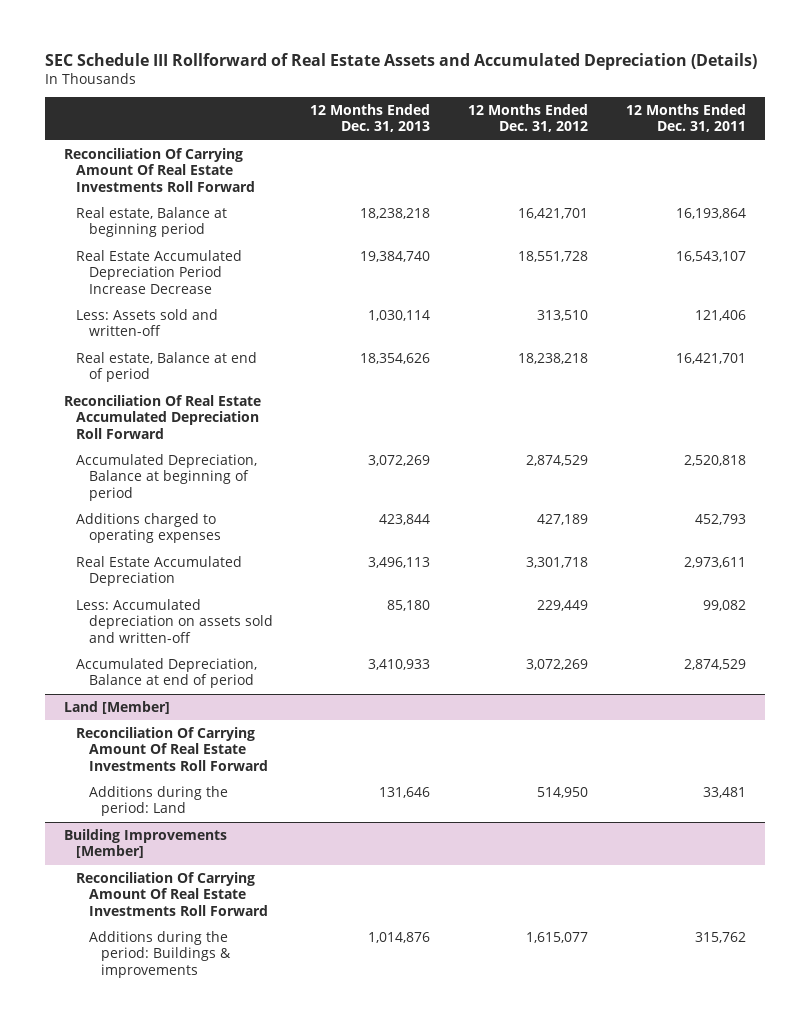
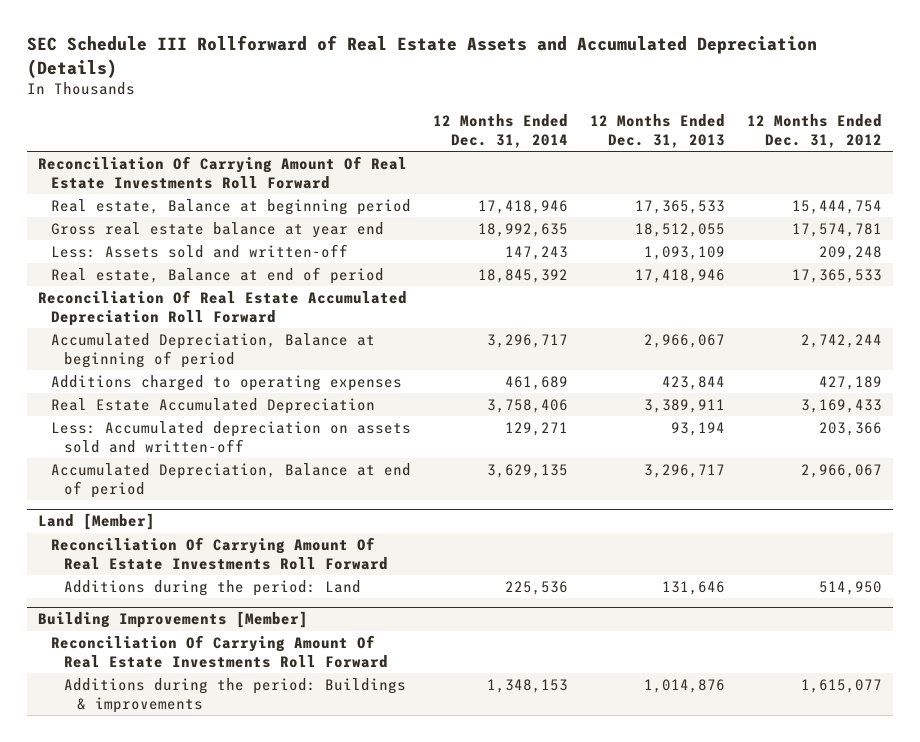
[626,104,747,133] 12 Months Ended Dec. 31, 2011 -> none
none -> [432,113,568,148] 12 Months Ended Dec. 31, 2014
[76,249,243,294] Real Estate Accumulated Depreciation Period Increase Decrease -> none
[360,207,431,219] 18,238,218 -> [634,199,725,214] 17,365,533
[518,207,589,219] 16,421,701 -> [791,199,882,214] 15,444,754
none -> [50,221,384,238] Gross real estate balance at year end
[368,309,431,321] 1,030,114 -> [643,245,725,260] 1,093,109
[537,309,589,321] 313,510 -> [818,245,882,260] 209,248
[360,352,431,364] 18,354,626 -> [634,268,725,283] 17,418,946
[518,352,589,364] 18,238,218 -> [791,268,882,283] 17,365,533
[368,454,431,466] 3,072,269 -> [643,333,725,348] 2,966,067
[526,454,589,466] 2,874,529 -> [800,333,882,348] 2,742,244
[368,556,431,568] 3,496,113 -> [643,398,725,413] 3,389,911
[526,556,589,568] 3,301,718 -> [800,398,882,413] 3,169,433
[387,599,431,611] 85,180 -> [670,421,725,436] 93,194
[537,599,589,611] 229,449 -> [818,421,882,436] 203,366
[368,658,431,670] 3,410,933 -> [643,463,725,478] 3,296,717
[526,658,589,670] 3,072,269 -> [800,463,882,478] 2,966,067

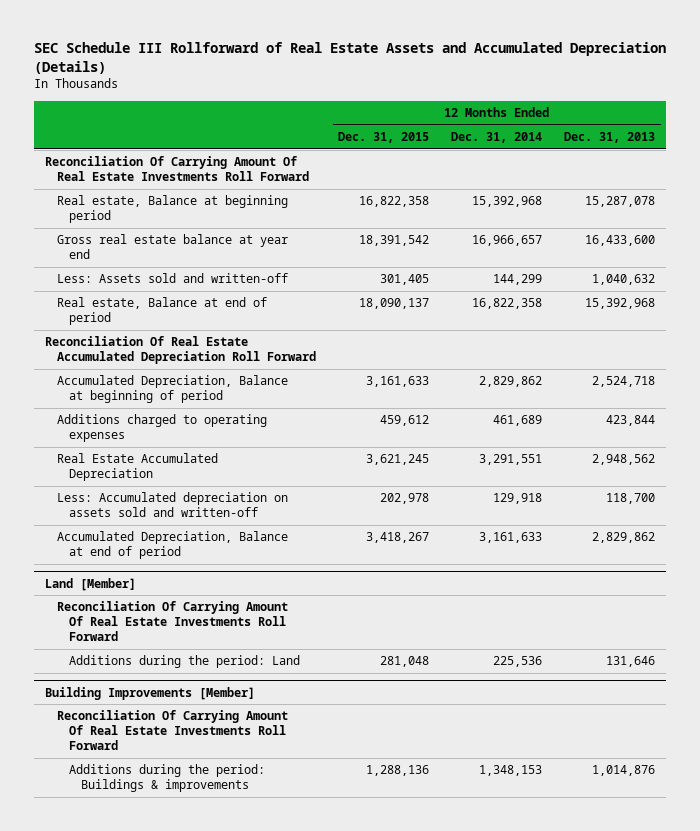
[746,113,882,148] 12 Months Ended Dec. 31, 2012 -> none
none -> [338,131,430,143] Dec. 31, 2015
[477,199,568,214] 17,418,946 -> [472,196,543,208] 15,392,968
[634,199,725,214] 17,365,533 -> [585,196,656,208] 15,287,078
[477,222,568,237] 18,992,635 -> [472,235,543,247] 16,966,657
[634,222,725,237] 18,512,055 -> [585,235,656,247] 16,433,600
[504,245,568,260] 147,243 -> [493,274,543,286] 144,299
[643,245,725,260] 1,093,109 -> [592,274,656,286] 1,040,632
[477,268,568,283] 18,845,392 -> [472,298,543,310] 16,822,358
[634,268,725,283] 17,418,946 -> [585,298,656,310] 15,392,968
[486,333,568,348] 3,296,717 -> [479,376,543,388] 2,829,862
[643,333,725,348] 2,966,067 -> [592,376,656,388] 2,524,718
[486,398,568,413] 3,758,406 -> [479,454,543,466] 3,291,551
[643,398,725,413] 3,389,911 -> [592,454,656,466] 2,948,562
[504,421,568,436] 129,271 -> [493,493,543,505] 129,918
[670,421,725,436] 93,194 -> [606,493,656,505] 118,700
[486,463,568,478] 3,629,135 -> [479,532,543,544] 3,161,633
[643,463,725,478] 3,296,717 -> [592,532,656,544] 2,829,862

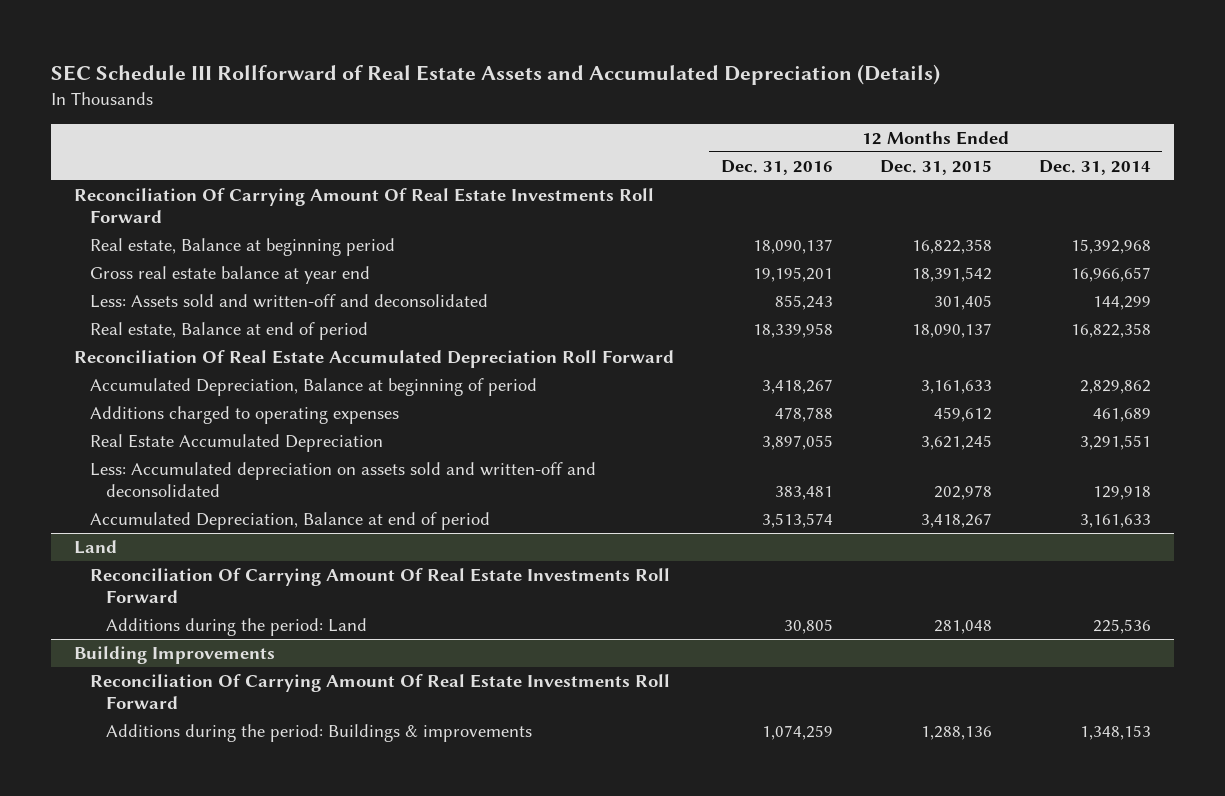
[564,131,656,143] Dec. 31, 2013 -> none
none -> [721,159,834,175] Dec. 31, 2016
[56,273,288,284] Less: Assets sold and written-off -> [90,294,489,309] Less: Assets sold and written-off and deconsolidated
[56,492,288,518] Less: Accumulated depreciation on assets sold and written-off -> [90,462,597,497] Less: Accumulated depreciation on assets sold and written-off and deconsolidated
[44,577,136,591] Land [Member] -> [74,540,118,555] Land
[44,686,255,700] Building Improvements [Member] -> [74,646,276,665] Building Improvements

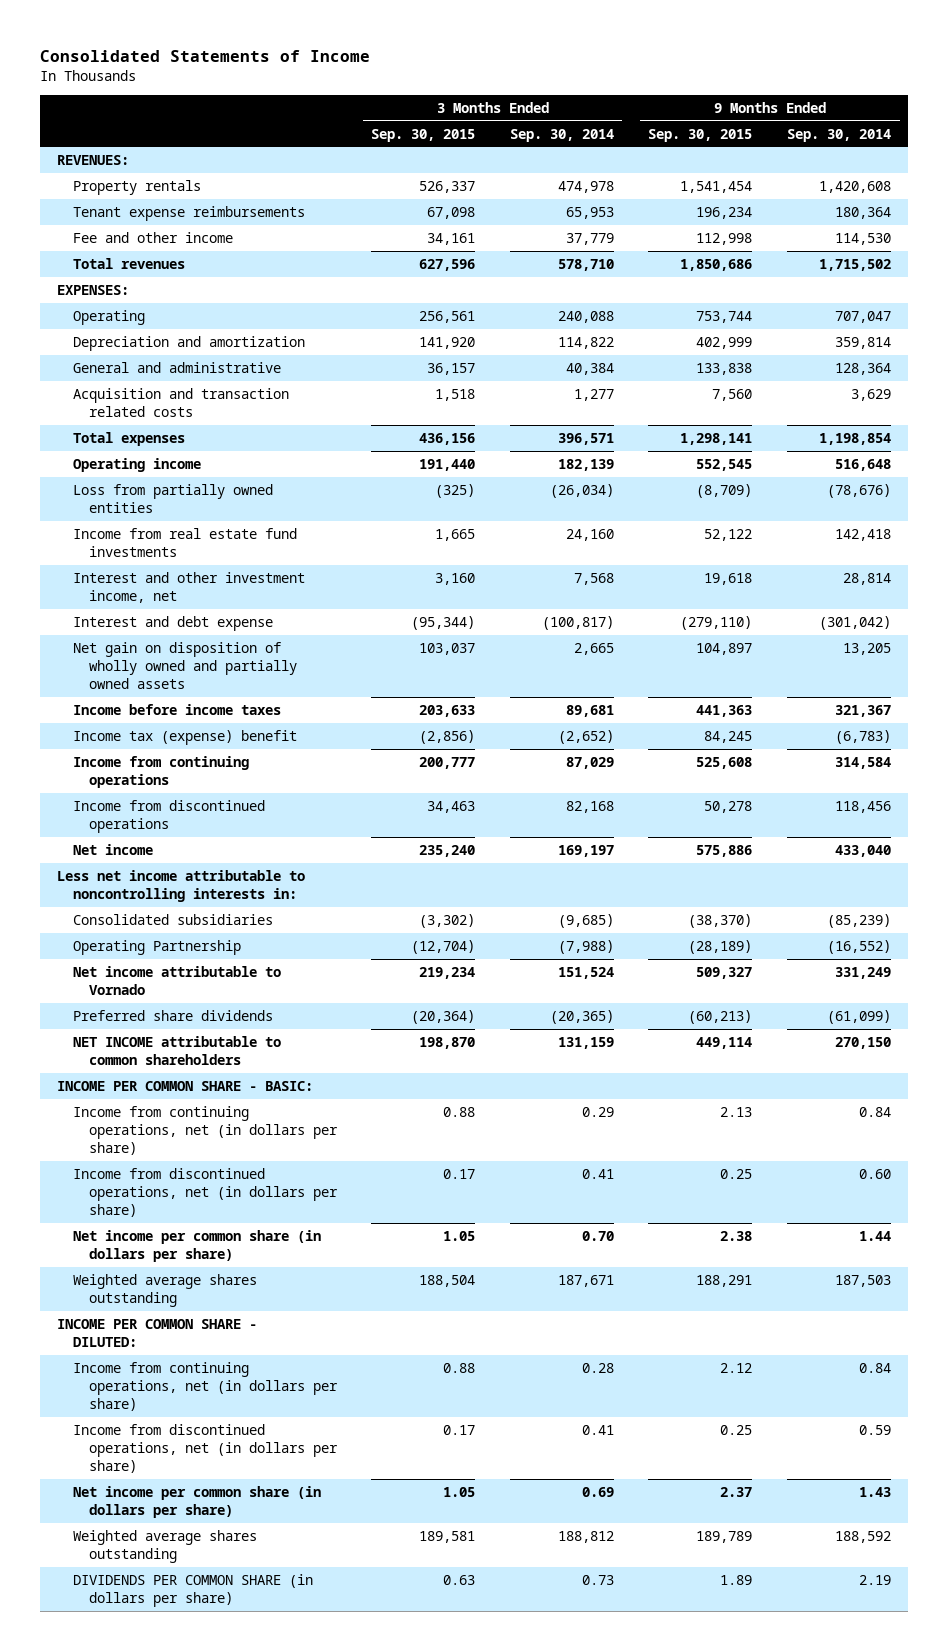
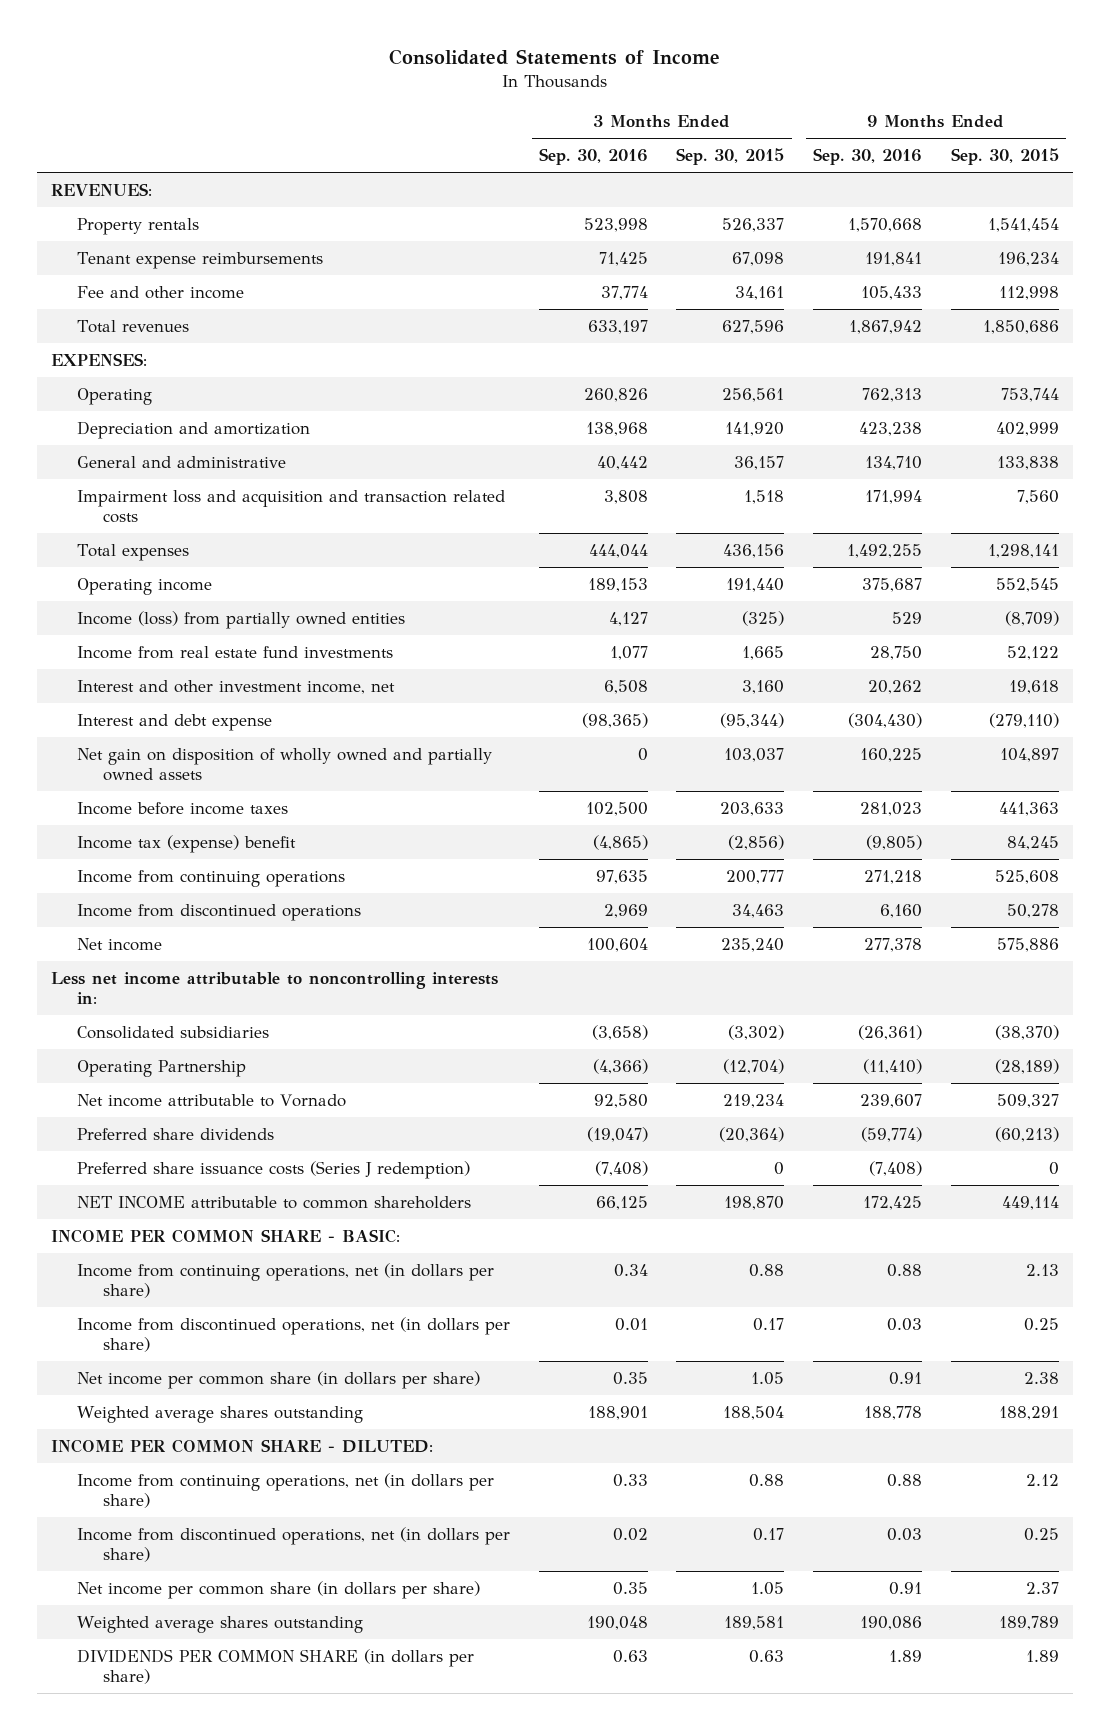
[509,128,614,142] Sep. 30, 2014 -> none
[787,128,892,142] Sep. 30, 2014 -> none
none -> [538,148,648,166] Sep. 30, 2016
none -> [812,148,922,166] Sep. 30, 2016
[72,387,289,418] Acquisition and transaction related costs -> [77,489,506,524] Impairment loss and acquisition and transaction related costs
[72,483,273,514] Loss from partially owned entities -> [77,610,406,629] Income (loss) from partially owned entities
none -> [77,1160,471,1179] Preferred share issuance costs (Series J redemption)

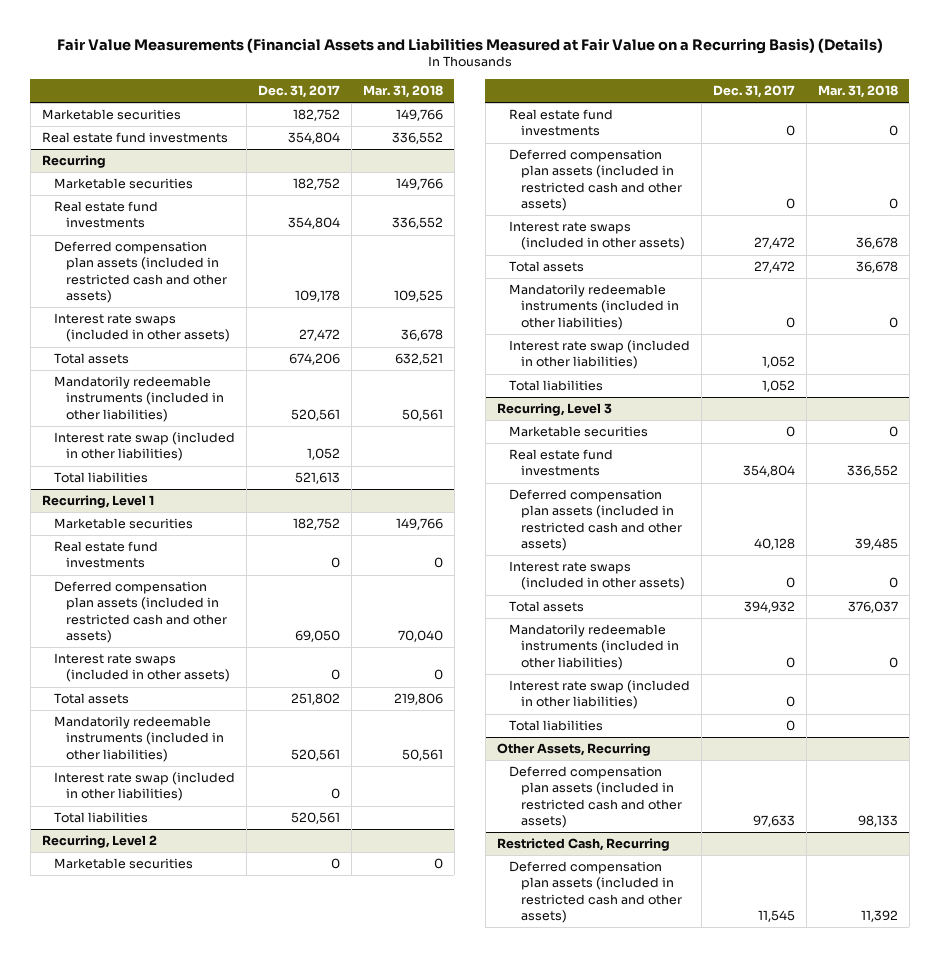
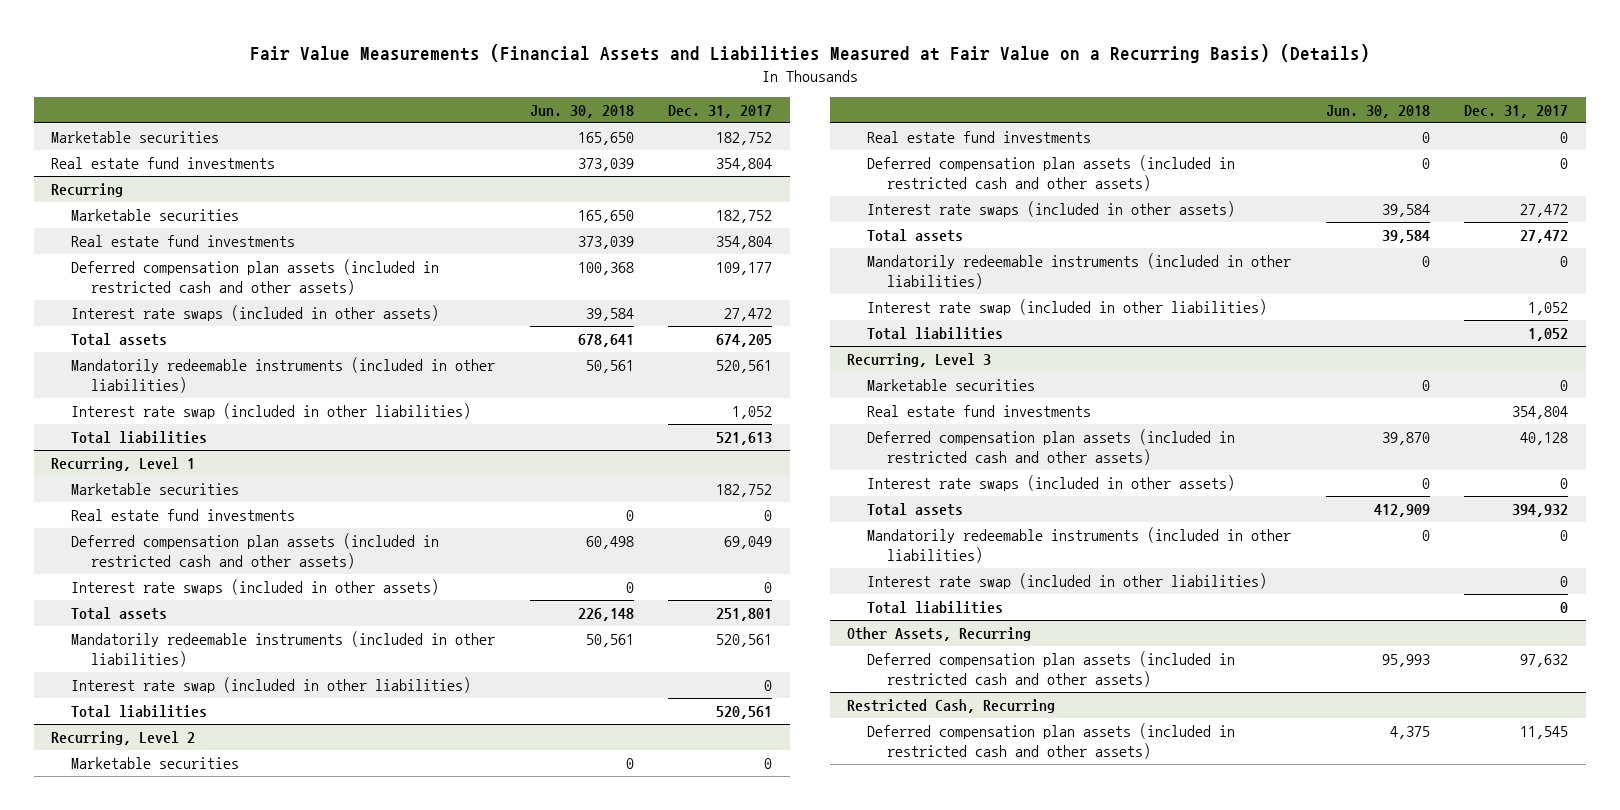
[362,85,443,99] Mar. 31, 2018 -> none
none -> [529,105,634,119] Jun. 30, 2018
[294,289,340,302] 109,178 -> [716,261,773,275] 109,177
[288,353,340,366] 674,206 -> [716,333,773,347] 674,205
[294,629,340,642] 69,050 -> [724,535,773,549] 69,049
[290,693,340,706] 251,802 -> [716,607,773,621] 251,801
[752,814,795,827] 97,633 -> [1520,653,1569,667] 97,632

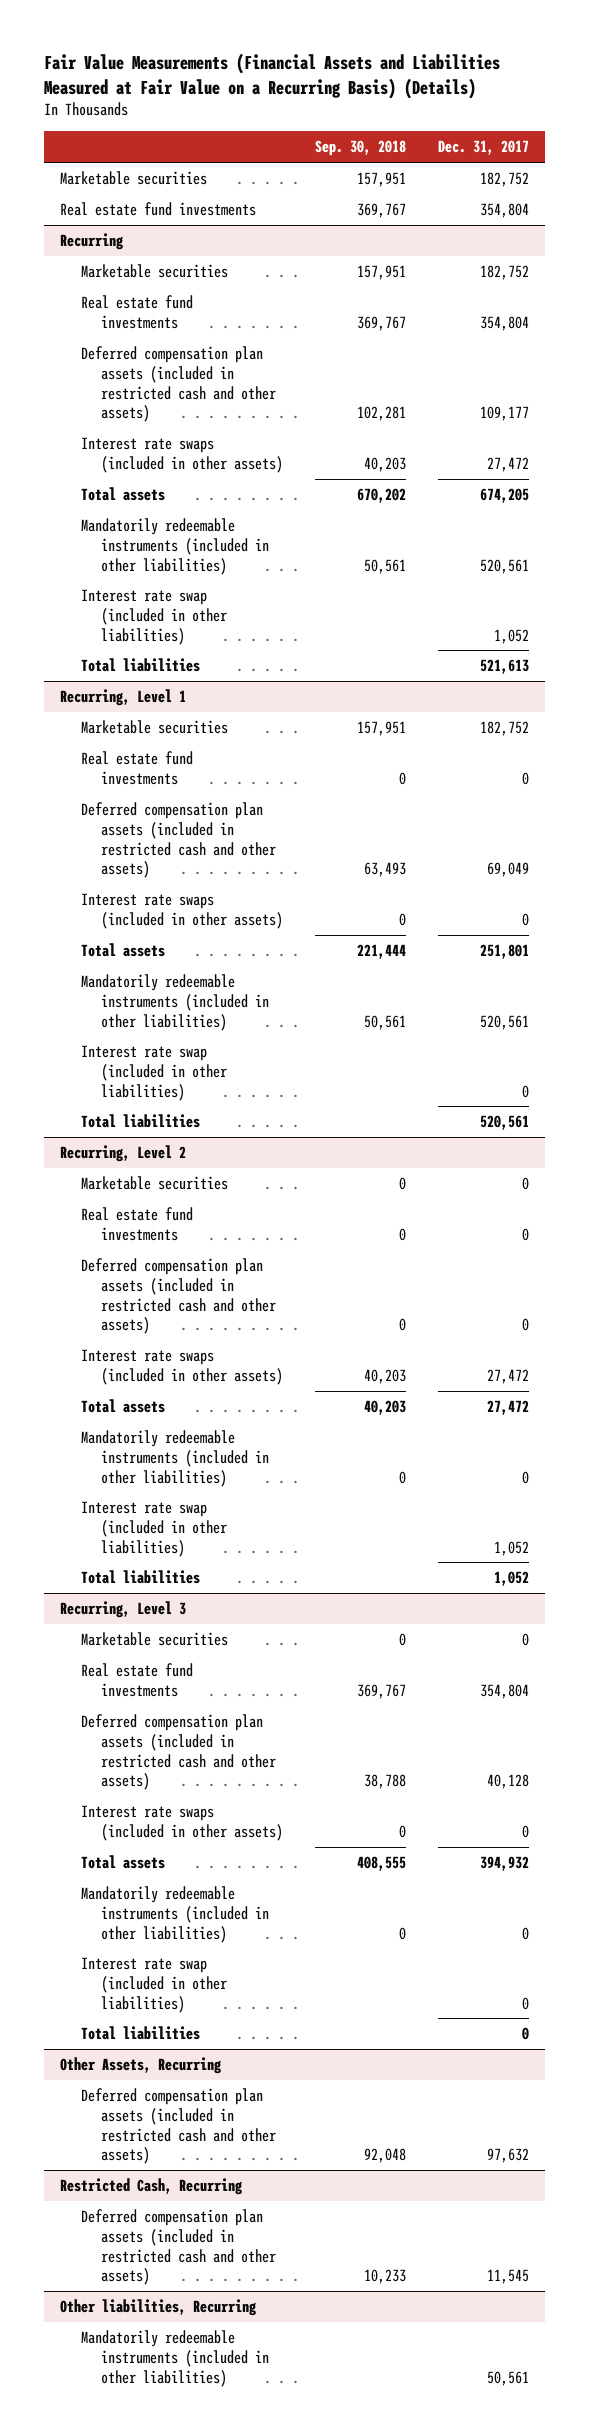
[529,105,634,119] Jun. 30, 2018 -> none
none -> [314,140,406,157] Sep. 30, 2018
none -> [60,2298,258,2316] Other liabilities, Recurring
none -> [80,2329,269,2387] Mandatorily redeemable instruments (included in other liabilities)

